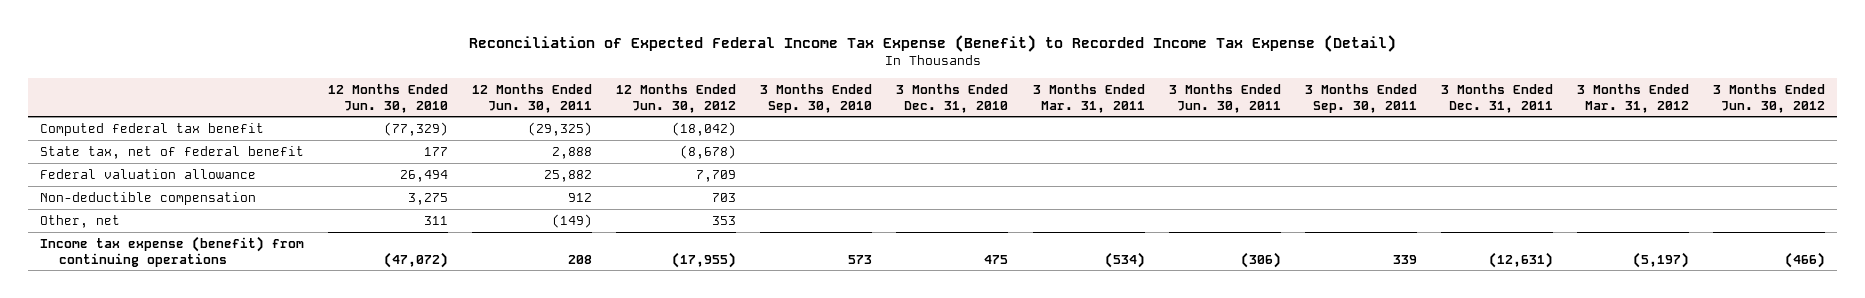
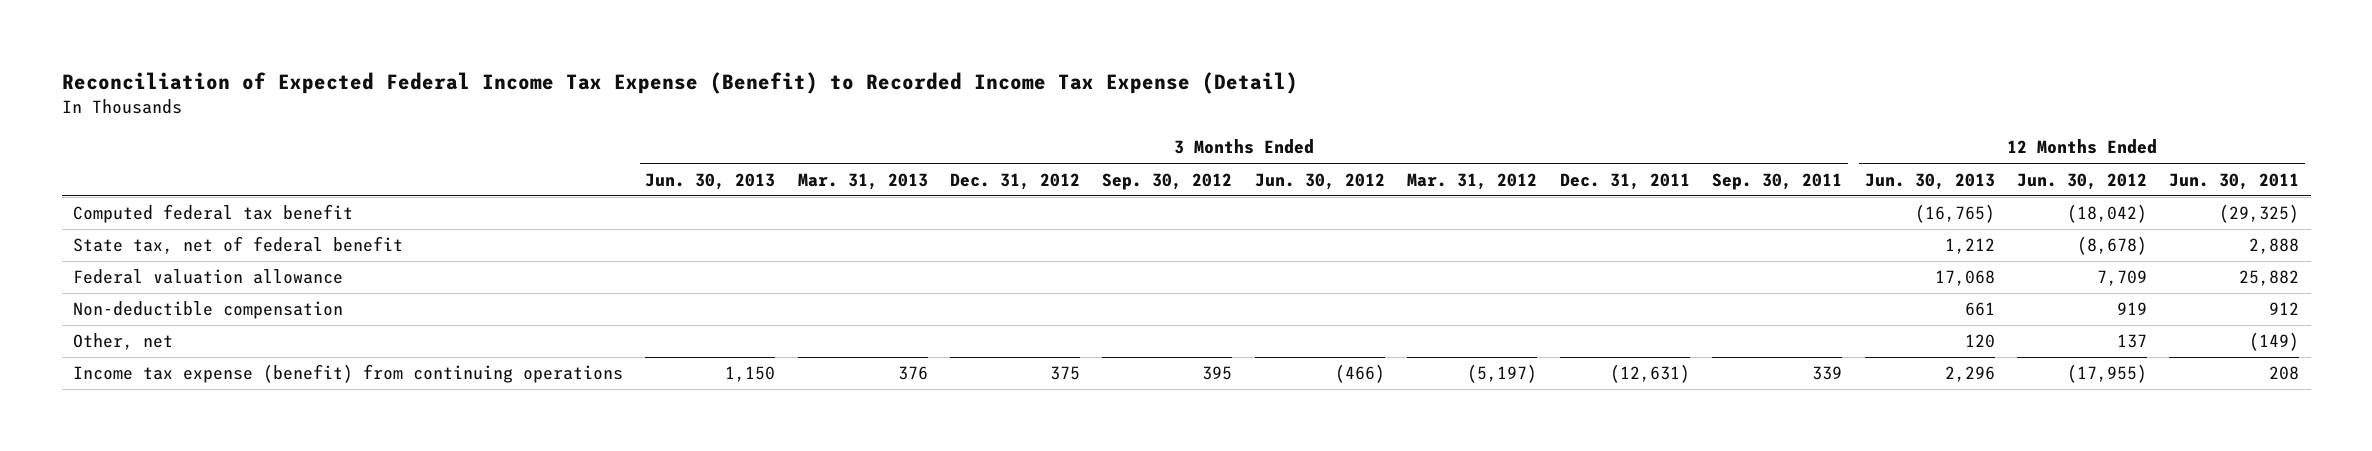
[328,83,449,113] 12 Months Ended Jun. 30, 2010 -> none
[760,83,873,113] 3 Months Ended Sep. 30, 2010 -> none
[896,83,1009,113] 3 Months Ended Dec. 31, 2010 -> none
[1032,83,1145,113] 3 Months Ended Mar. 31, 2011 -> none
[1168,83,1281,113] 3 Months Ended Jun. 30, 2011 -> none
none -> [645,172,776,190] Jun. 30, 2013
none -> [797,172,928,190] Mar. 31, 2013
none -> [950,172,1081,190] Dec. 31, 2012
none -> [1102,172,1233,190] Sep. 30, 2012
none -> [1864,172,1995,190] Jun. 30, 2013
[712,192,737,202] 703 -> [2117,302,2148,316] 919
[712,215,737,225] 353 -> [2117,334,2148,349] 137

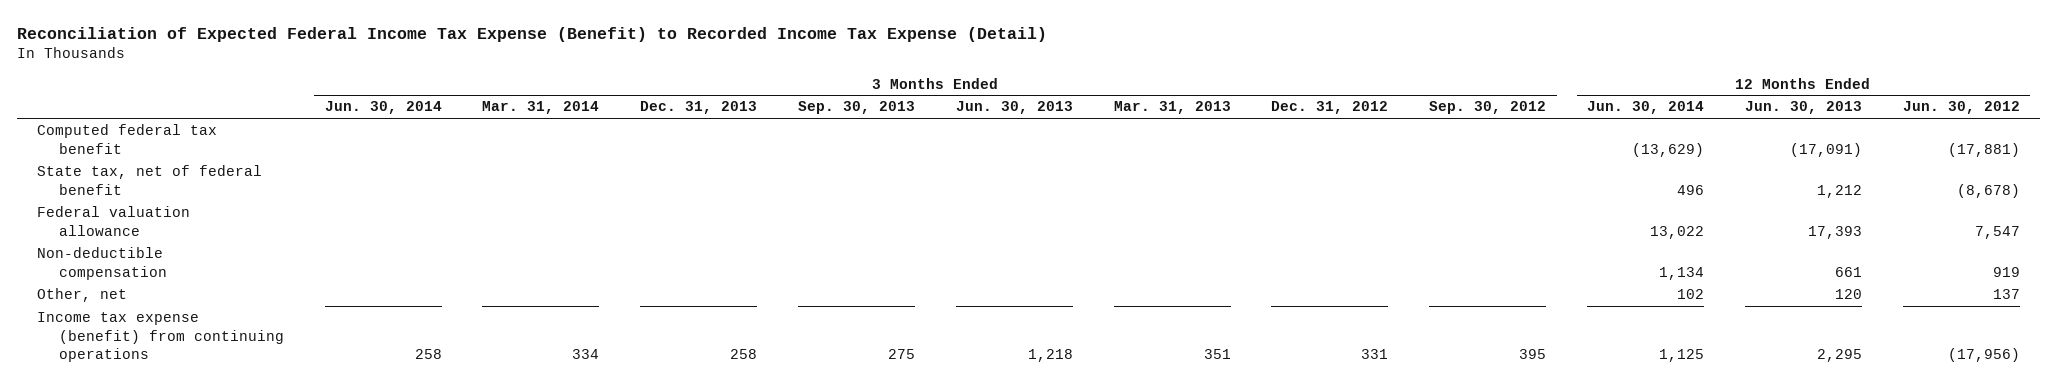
[1254,172,1385,190] Jun. 30, 2012 -> none
[1407,172,1538,190] Mar. 31, 2012 -> none
[1559,172,1690,190] Dec. 31, 2011 -> none
[1712,172,1843,190] Sep. 30, 2011 -> none
[2169,172,2300,190] Jun. 30, 2011 -> none
none -> [324,101,442,115] Jun. 30, 2014
none -> [482,101,600,115] Mar. 31, 2014
none -> [640,101,758,115] Dec. 31, 2013
none -> [798,101,916,115] Sep. 30, 2013
none -> [1587,101,1705,115] Jun. 30, 2014
[1914,204,1995,224] (16,765) -> [1789,142,1862,157] (17,091)
[2067,204,2148,224] (18,042) -> [1947,142,2020,157] (17,881)
[1934,270,1995,287] 17,068 -> [1807,225,1862,239] 17,393
[2097,270,2148,287] 7,709 -> [1974,225,2020,239] 7,547
[725,366,776,383] 1,150 -> [1027,349,1073,363] 1,218
[897,366,928,381] 376 -> [1203,349,1231,360] 351
[1050,366,1081,381] 375 -> [1361,349,1389,360] 331
[1944,366,1995,383] 2,296 -> [1816,349,1862,363] 2,295
[2067,364,2148,384] (17,955) -> [1947,348,2020,363] (17,956)

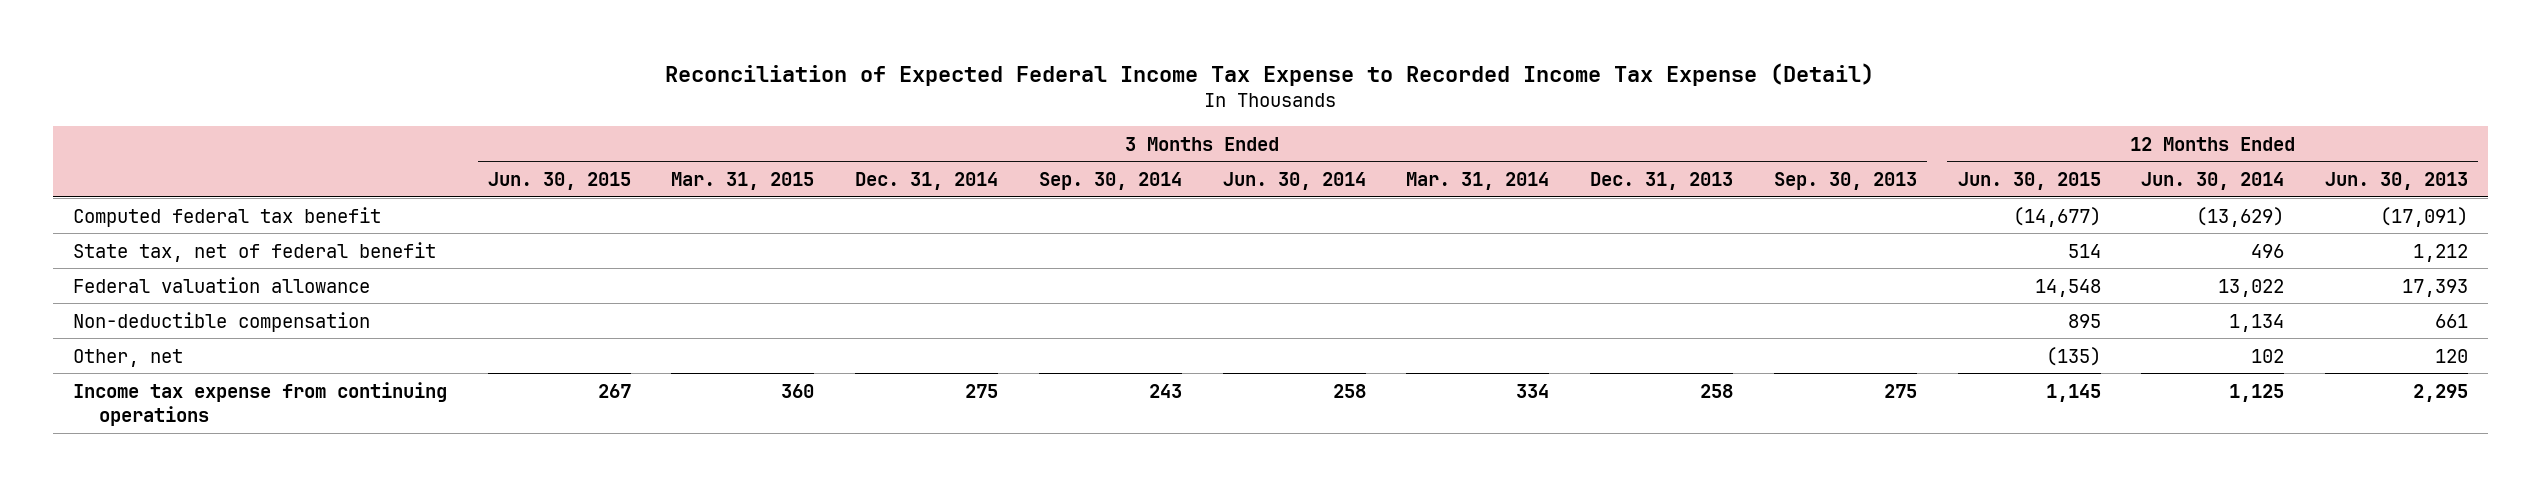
[16,26,1047,42] Reconciliation of Expected Federal Income Tax Expense (Benefit) to Recorded Income Tax Expense (Detail) -> [665,62,1875,86] Reconciliation of Expected Federal Income Tax Expense to Recorded Income Tax Expense (Detail)
[955,101,1073,115] Jun. 30, 2013 -> none
[1113,101,1231,115] Mar. 31, 2013 -> none
[1271,101,1389,115] Dec. 31, 2012 -> none
[1429,101,1547,115] Sep. 30, 2012 -> none
[1902,101,2020,115] Jun. 30, 2012 -> none
none -> [487,171,631,190] Jun. 30, 2015
none -> [671,171,815,190] Mar. 31, 2015
none -> [855,171,999,190] Dec. 31, 2014
none -> [1038,171,1182,190] Sep. 30, 2014
none -> [1957,171,2101,190] Jun. 30, 2015
[37,312,284,363] Income tax expense (benefit) from continuing operations -> [72,381,447,426] Income tax expense from continuing operations

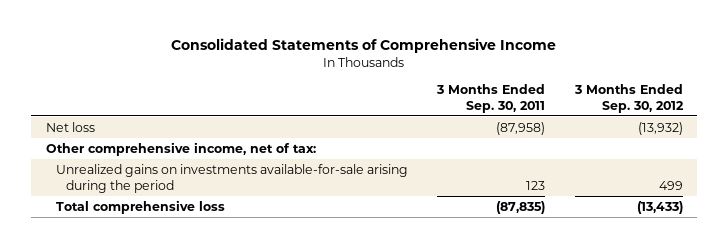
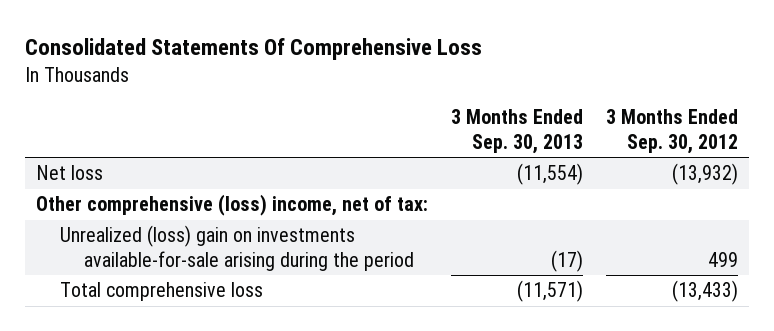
[171,38,557,54] Consolidated Statements of Comprehensive Income -> [24,38,482,61] Consolidated Statements Of Comprehensive Loss
[436,83,546,113] 3 Months Ended Sep. 30, 2011 -> none
none -> [450,109,583,154] 3 Months Ended Sep. 30, 2013
[45,141,316,156] Other comprehensive income, net of tax: -> [36,194,429,217] Other comprehensive (loss) income, net of tax:
[55,163,408,193] Unrealized gains on investments available-for-sale arising during the period -> [59,225,414,272] Unrealized (loss) gain on investments available-for-sale arising during the period

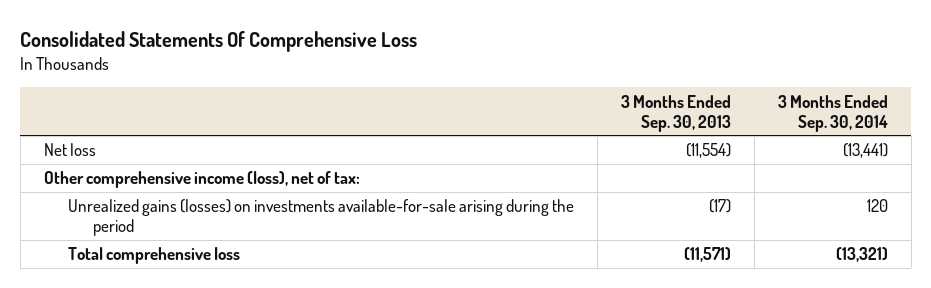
[605,109,738,154] 3 Months Ended Sep. 30, 2012 -> none
none -> [777,94,888,132] 3 Months Ended Sep. 30, 2014
[36,194,429,217] Other comprehensive (loss) income, net of tax: -> [43,171,360,189] Other comprehensive income (loss), net of tax:
[59,225,414,272] Unrealized (loss) gain on investments available-for-sale arising during the period -> [68,199,575,237] Unrealized gains (losses) on investments available-for-sale arising during the period

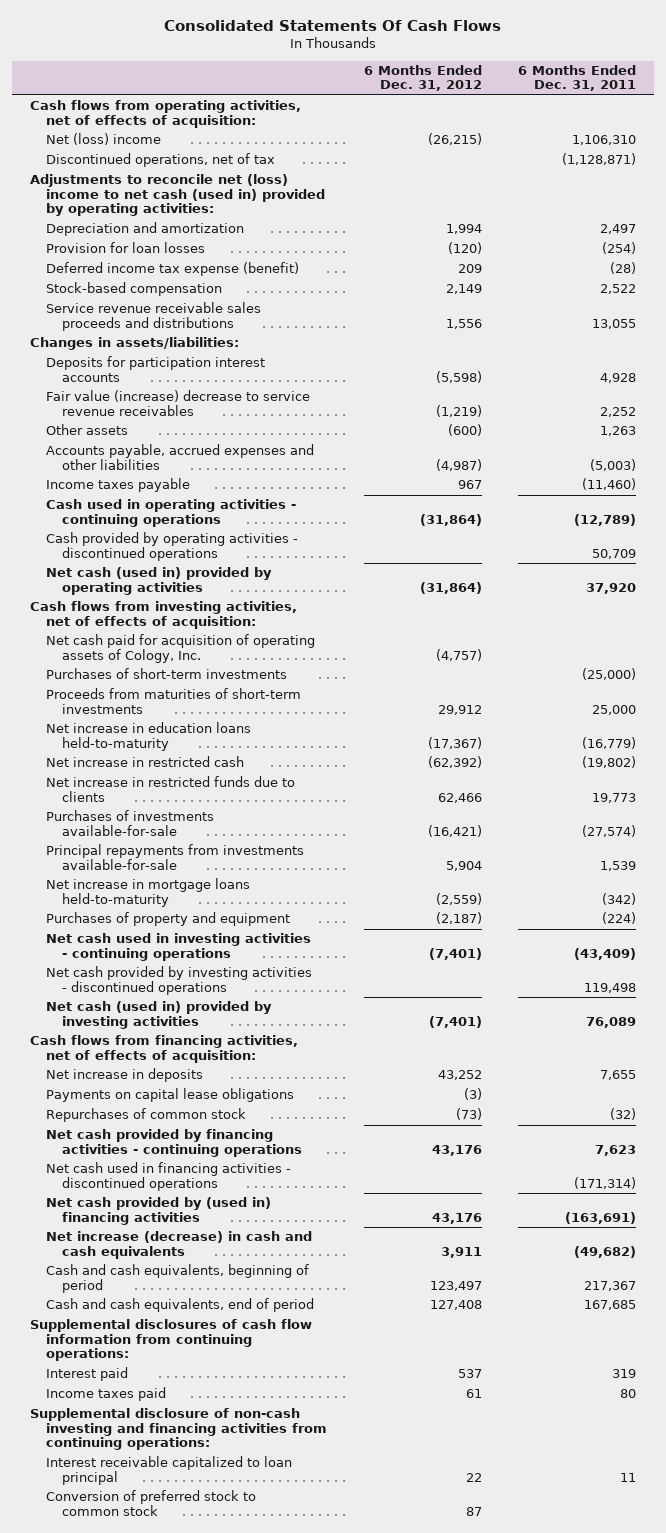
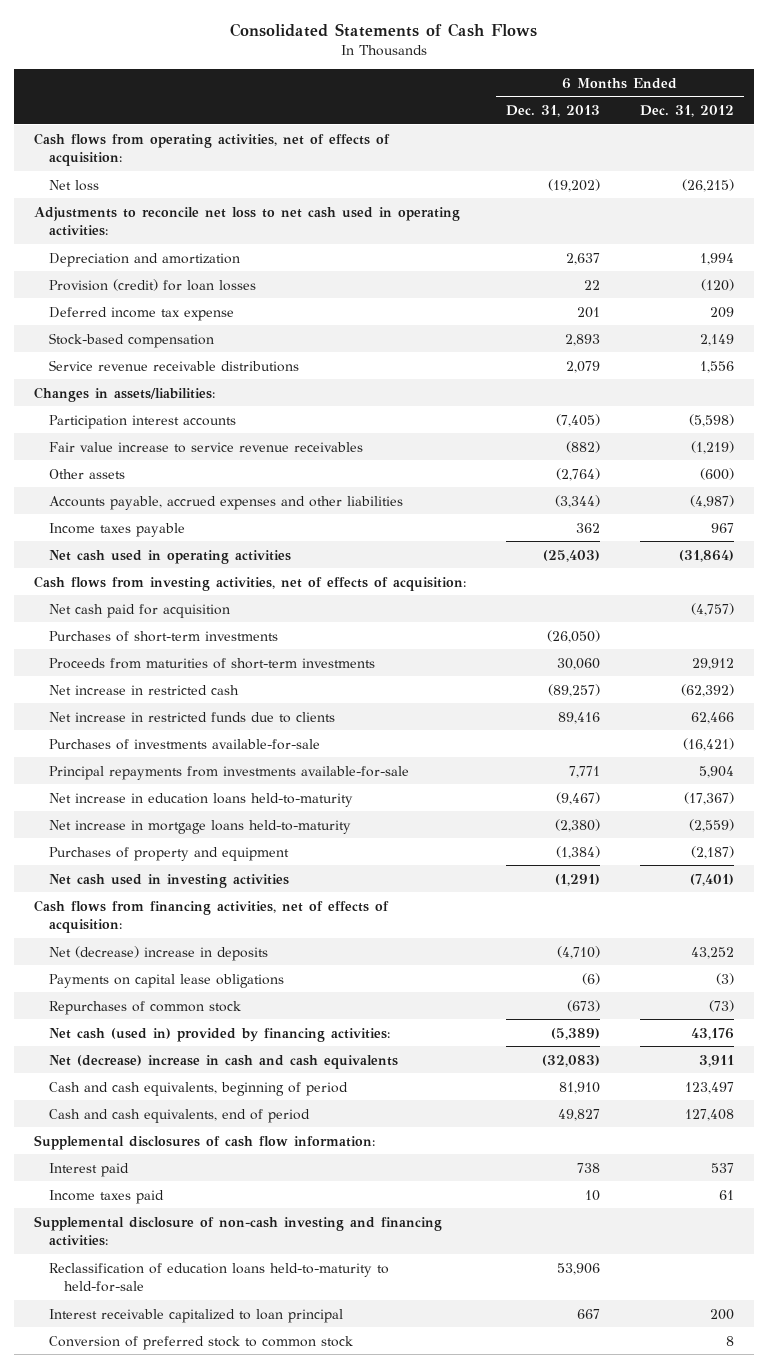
[164,20,502,32] Consolidated Statements Of Cash Flows -> [229,22,537,37] Consolidated Statements of Cash Flows
[518,64,637,92] 6 Months Ended Dec. 31, 2011 -> none
none -> [505,104,600,117] Dec. 31, 2013
[46,153,276,168] Discontinued operations, net of tax -> none
[46,133,162,146] Net (loss) income -> [49,179,100,191] Net loss
[30,174,326,217] Adjustments to reconcile net (loss) income to net cash (used in) provided by operating activities: -> [33,206,460,237] Adjustments to reconcile net loss to net cash used in operating activities:
[46,242,206,254] Provision for loan losses -> [49,278,257,291] Provision (credit) for loan losses
[46,262,300,277] Deferred income tax expense (benefit) -> [49,306,235,321] Deferred income tax expense
[46,302,262,331] Service revenue receivable sales proceeds and distributions -> [49,359,300,372] Service revenue receivable distributions
[46,356,266,382] Deposits for participation interest accounts -> [49,414,237,429] Participation interest accounts
[46,390,311,416] Fair value (increase) decrease to service revenue receivables -> [49,441,364,453] Fair value increase to service revenue receivables
[46,499,297,527] Cash used in operating activities - continuing operations -> none
[46,532,299,561] Cash provided by operating activities - discontinued operations -> none
[46,567,273,595] Net cash (used in) provided by operating activities -> [49,549,292,564] Net cash used in operating activities
[46,634,316,663] Net cash paid for acquisition of operating assets of Cology, Inc. -> [49,603,231,618] Net cash paid for acquisition
[46,722,252,751] Net increase in education loans held-to-maturity -> [49,792,354,807] Net increase in education loans held-to-maturity
[46,933,312,961] Net cash used in investing activities - continuing operations -> none
[46,966,313,995] Net cash provided by investing activities - discontinued operations -> none
[46,1001,273,1029] Net cash (used in) provided by investing activities -> [49,873,290,888] Net cash used in investing activities
[46,1068,204,1083] Net increase in deposits -> [49,945,269,961] Net (decrease) increase in deposits
[46,1129,303,1157] Net cash provided by financing activities - continuing operations -> none
[46,1162,292,1191] Net cash used in financing activities - discontinued operations -> none
[46,1197,272,1225] Net cash provided by (used in) financing activities -> [49,1027,391,1042] Net cash (used in) provided by financing activities:
[46,1231,313,1259] Net increase (decrease) in cash and cash equivalents -> [49,1054,399,1069] Net (decrease) increase in cash and cash equivalents
[30,1319,313,1362] Supplemental disclosures of cash flow information from continuing operations: -> [33,1134,375,1150] Supplemental disclosures of cash flow information:
[30,1408,328,1451] Supplemental disclosure of non-cash investing and financing activities from continuing operations: -> [33,1215,442,1247] Supplemental disclosure of non-cash investing and financing activities:
none -> [49,1262,390,1293] Reclassification of education loans held-to-maturity to held-for-sale
[465,1472,482,1482] 22 -> [709,1308,734,1320] 200
[465,1506,482,1516] 87 -> [725,1335,734,1346] 8

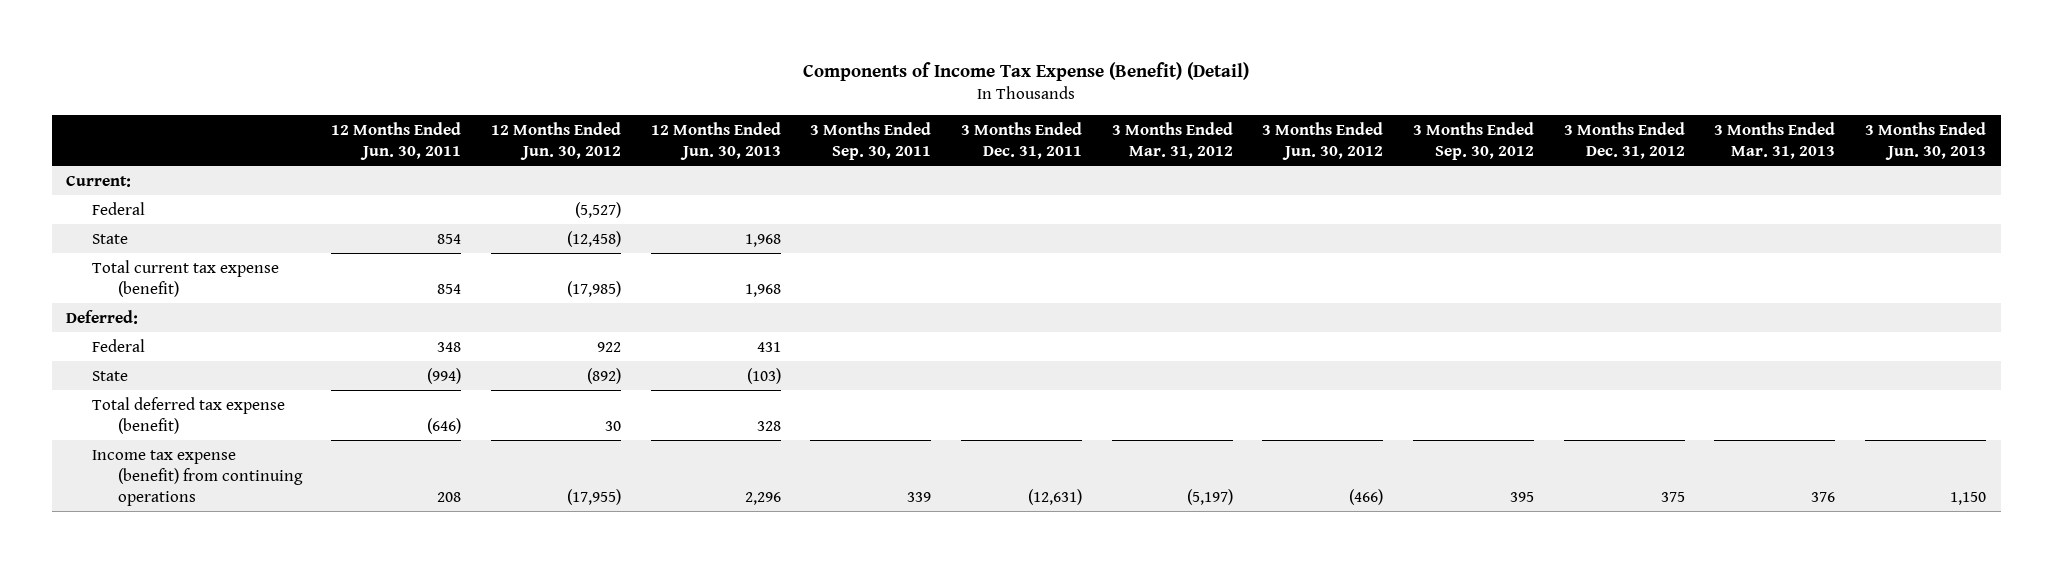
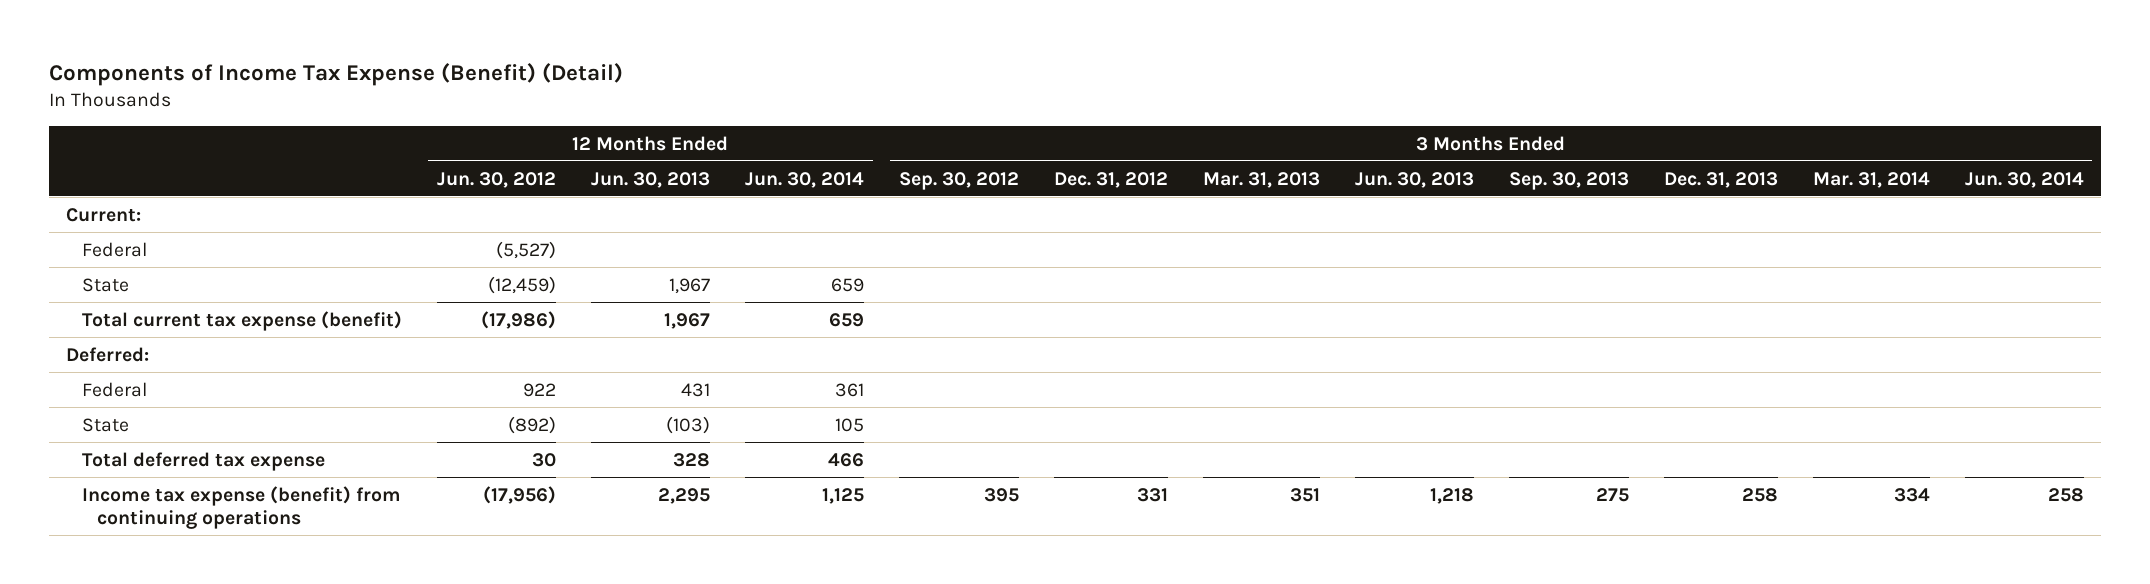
[331,121,462,160] 12 Months Ended Jun. 30, 2011 -> none
[810,121,932,160] 3 Months Ended Sep. 30, 2011 -> none
[961,121,1083,159] 3 Months Ended Dec. 31, 2011 -> none
[1111,121,1233,159] 3 Months Ended Mar. 31, 2012 -> none
[1262,121,1384,160] 3 Months Ended Jun. 30, 2012 -> none
none -> [744,171,864,188] Jun. 30, 2014
none -> [1508,171,1629,190] Sep. 30, 2013
none -> [1663,171,1778,188] Dec. 31, 2013
none -> [1812,171,1930,188] Mar. 31, 2014
none -> [1964,171,2084,188] Jun. 30, 2014
[567,230,622,247] (12,458) -> [487,275,556,294] (12,459)
[744,233,781,247] 1,968 -> [668,277,710,294] 1,967
[567,280,622,297] (17,985) -> [480,310,556,329] (17,986)
[744,283,781,297] 1,968 -> [663,312,710,329] 1,967
[92,396,286,434] Total deferred tax expense (benefit) -> [81,451,325,471] Total deferred tax expense
[567,488,622,505] (17,955) -> [482,485,556,504] (17,956)
[744,491,781,505] 2,296 -> [657,487,710,504] 2,295
[1660,491,1685,502] 375 -> [1136,487,1168,502] 331
[1811,491,1836,502] 376 -> [1289,487,1320,502] 351
[1950,491,1987,505] 1,150 -> [1429,487,1474,504] 1,218

